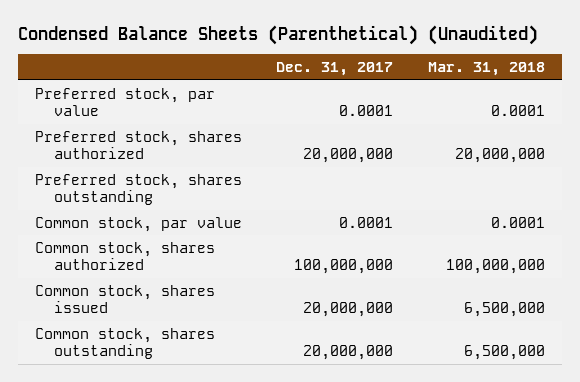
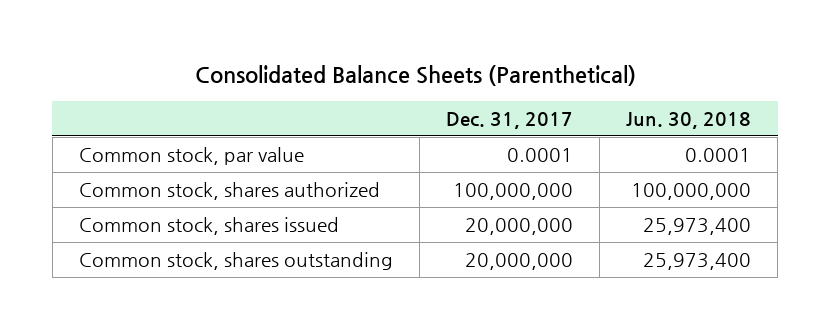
[17,24,538,45] Condensed Balance Sheets (Parenthetical) (Unaudited) -> [195,64,637,86] Consolidated Balance Sheets (Parenthetical)
[427,61,545,76] Mar. 31, 2018 -> none
none -> [626,112,752,130] Jun. 30, 2018
[34,87,215,117] Preferred stock, par value -> none
[34,130,242,160] Preferred stock, shares authorized -> none
[34,173,242,206] Preferred stock, shares outstanding -> none

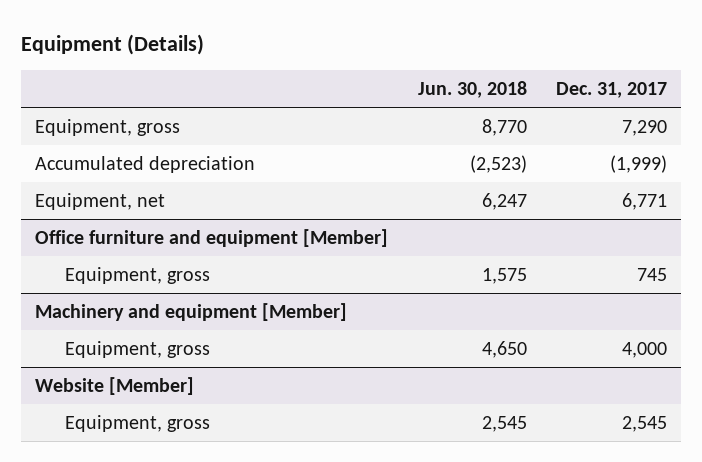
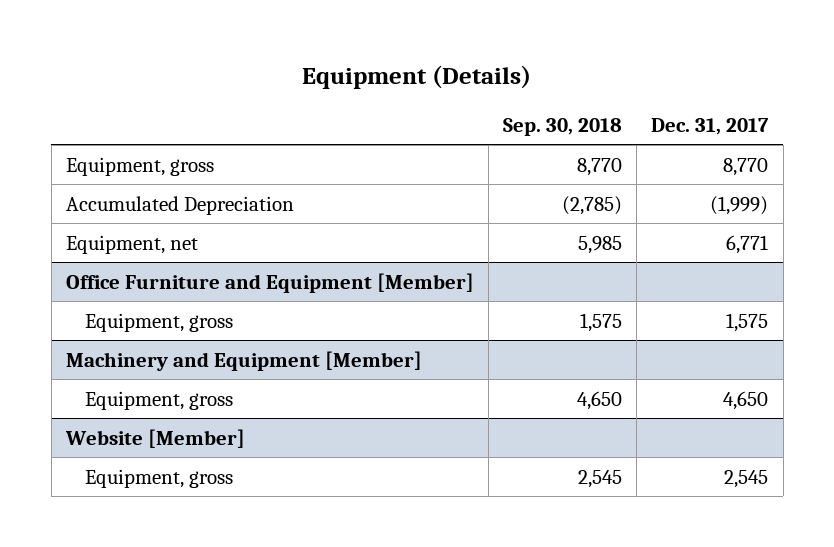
[417,81,527,99] Jun. 30, 2018 -> none
none -> [503,117,623,136] Sep. 30, 2018
[621,119,667,136] 7,290 -> [723,157,769,176] 8,770
[35,155,256,173] Accumulated depreciation -> [65,195,294,215] Accumulated Depreciation
[35,228,389,247] Office furniture and equipment [Member] -> [65,272,474,293] Office Furniture and Equipment [Member]
[636,267,667,281] 745 -> [726,312,769,332] 1,575
[35,302,348,321] Machinery and equipment [Member] -> [65,350,422,371] Machinery and Equipment [Member]
[621,341,667,358] 4,000 -> [723,390,769,410] 4,650

